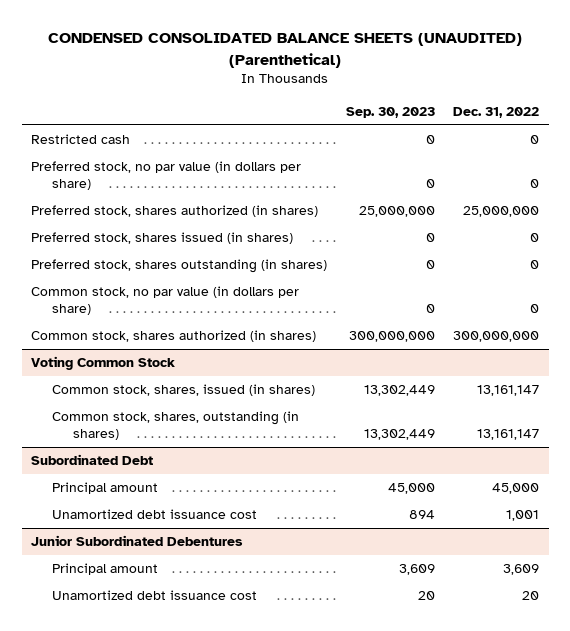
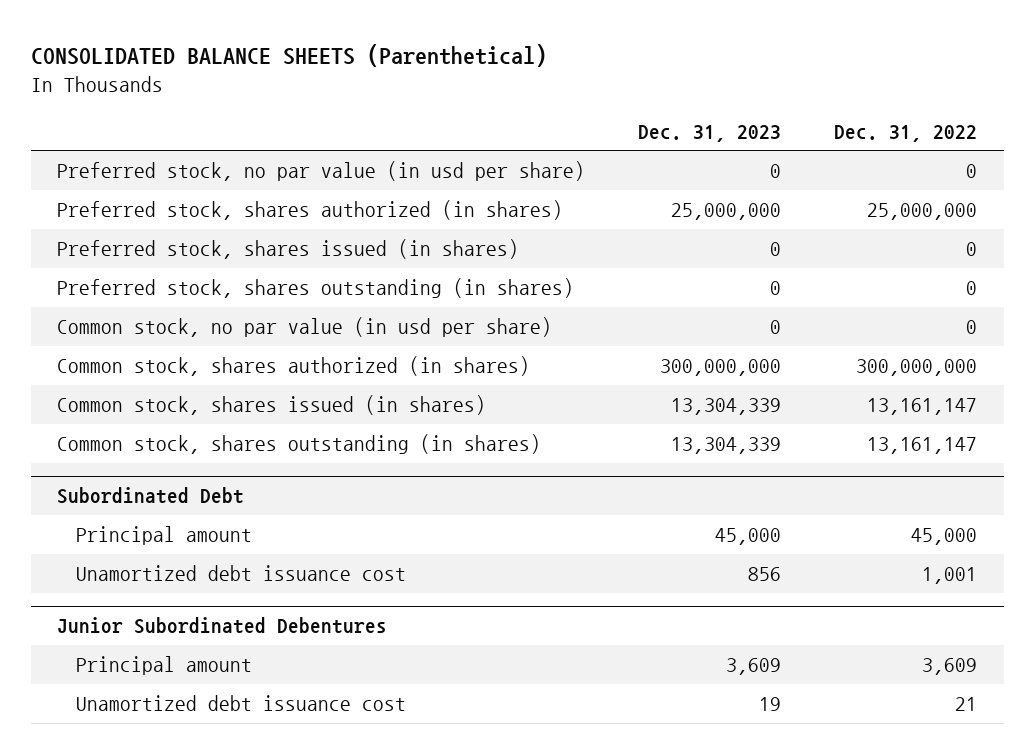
[48,33,523,68] CONDENSED CONSOLIDATED BALANCE SHEETS (UNAUDITED) (Parenthetical) -> [30,43,547,67] CONSOLIDATED BALANCE SHEETS (Parenthetical)
[345,106,435,118] Sep. 30, 2023 -> none
none -> [638,124,782,142] Dec. 31, 2023
[30,134,130,145] Restricted cash -> none
[30,161,301,191] Preferred stock, no par value (in dollars per share) -> [57,161,586,182] Preferred stock, no par value (in usd per share)
[30,286,299,316] Common stock, no par value (in dollars per share) -> [57,317,553,338] Common stock, no par value (in usd per share)
[30,356,175,371] Voting Common Stock -> none
[52,384,316,397] Common stock, shares, issued (in shares) -> [57,395,487,416] Common stock, shares issued (in shares)
[52,411,300,441] Common stock, shares, outstanding (in shares) -> [57,434,542,455] Common stock, shares outstanding (in shares)
[522,591,540,601] 20 -> [955,697,978,712] 21

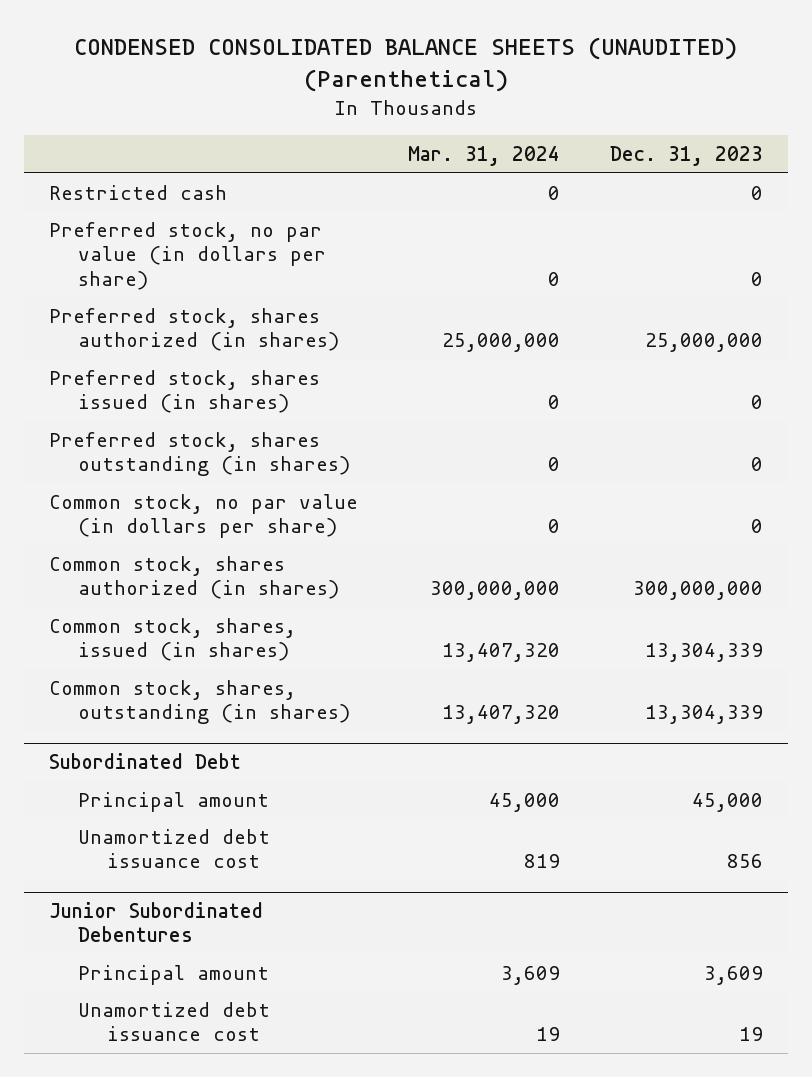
[30,43,547,67] CONSOLIDATED BALANCE SHEETS (Parenthetical) -> [73,37,737,93] CONDENSED CONSOLIDATED BALANCE SHEETS (UNAUDITED) (Parenthetical)
[834,124,978,142] Dec. 31, 2022 -> none
none -> [407,146,560,167] Mar. 31, 2024
none -> [48,184,227,200] Restricted cash
[57,161,586,182] Preferred stock, no par value (in usd per share) -> [48,221,326,290] Preferred stock, no par value (in dollars per share)
[57,317,553,338] Common stock, no par value (in usd per share) -> [48,493,358,539] Common stock, no par value (in dollars per share)
[57,395,487,416] Common stock, shares issued (in shares) -> [48,617,296,662] Common stock, shares, issued (in shares)
[57,434,542,455] Common stock, shares outstanding (in shares) -> [48,679,350,725] Common stock, shares, outstanding (in shares)

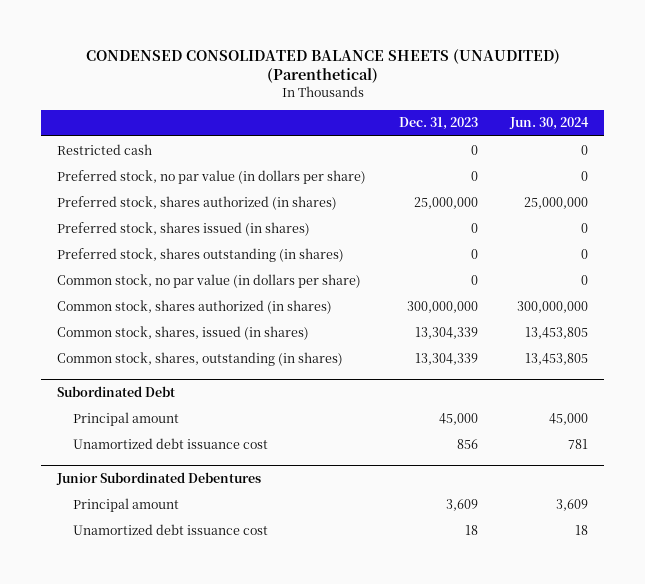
[407,146,560,167] Mar. 31, 2024 -> none
none -> [509,117,590,131] Jun. 30, 2024
[738,1027,763,1042] 19 -> [464,524,478,535] 18

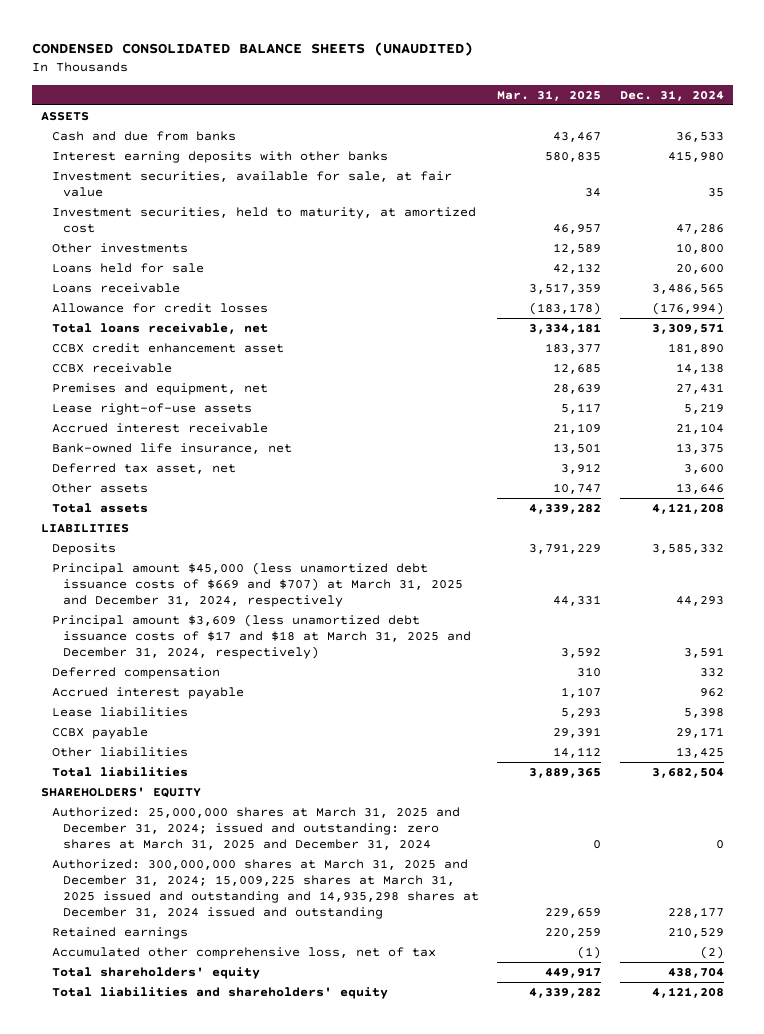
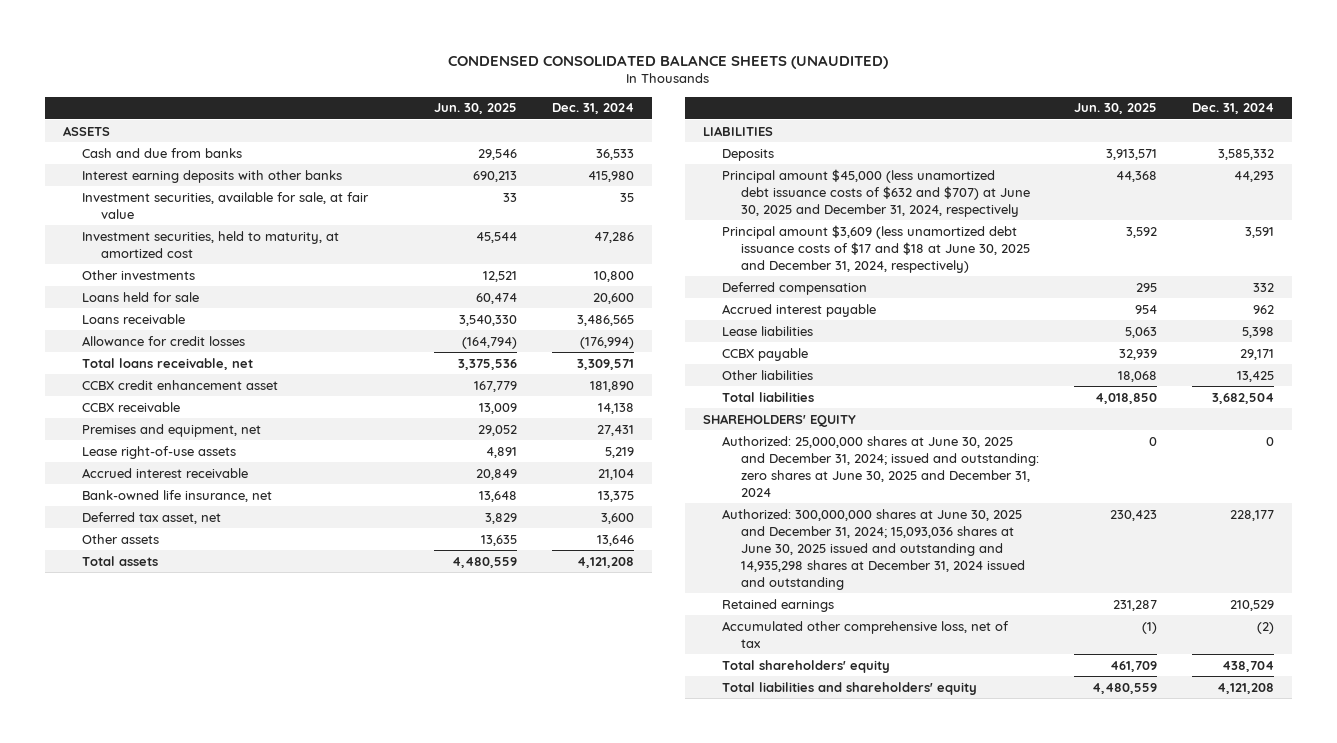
[497,89,602,101] Mar. 31, 2025 -> none
none -> [434,103,518,115] Jun. 30, 2025
[51,561,463,607] Principal amount $45,000 (less unamortized debt issuance costs of $669 and $707) at March 31, 2025 and December 31, 2024, respectively -> [721,168,1030,217] Principal amount $45,000 (less unamortized debt issuance costs of $632 and $707) at June 30, 2025 and December 31, 2024, respectively
[51,613,471,659] Principal amount $3,609 (less unamortized debt issuance costs of $17 and $18 at March 31, 2025 and December 31, 2024, respectively) -> [721,224,1030,273] Principal amount $3,609 (less unamortized debt issuance costs of $17 and $18 at June 30, 2025 and December 31, 2024, respectively)
[51,806,460,850] Authorized: 25,000,000 shares at March 31, 2025 and December 31, 2024; issued and outstanding: zero shares at March 31, 2025 and December 31, 2024 -> [721,435,1039,497] Authorized: 25,000,000 shares at June 30, 2025 and December 31, 2024; issued and outstanding: zero shares at June 30, 2025 and December 31, 2024
[51,858,479,919] Authorized: 300,000,000 shares at March 31, 2025 and December 31, 2024; 15,009,225 shares at March 31, 2025 issued and outstanding and 14,935,298 shares at December 31, 2024 issued and outstanding -> [721,508,1025,590] Authorized: 300,000,000 shares at June 30, 2025 and December 31, 2024; 15,093,036 shares at June 30, 2025 issued and outstanding and 14,935,298 shares at December 31, 2024 issued and outstanding

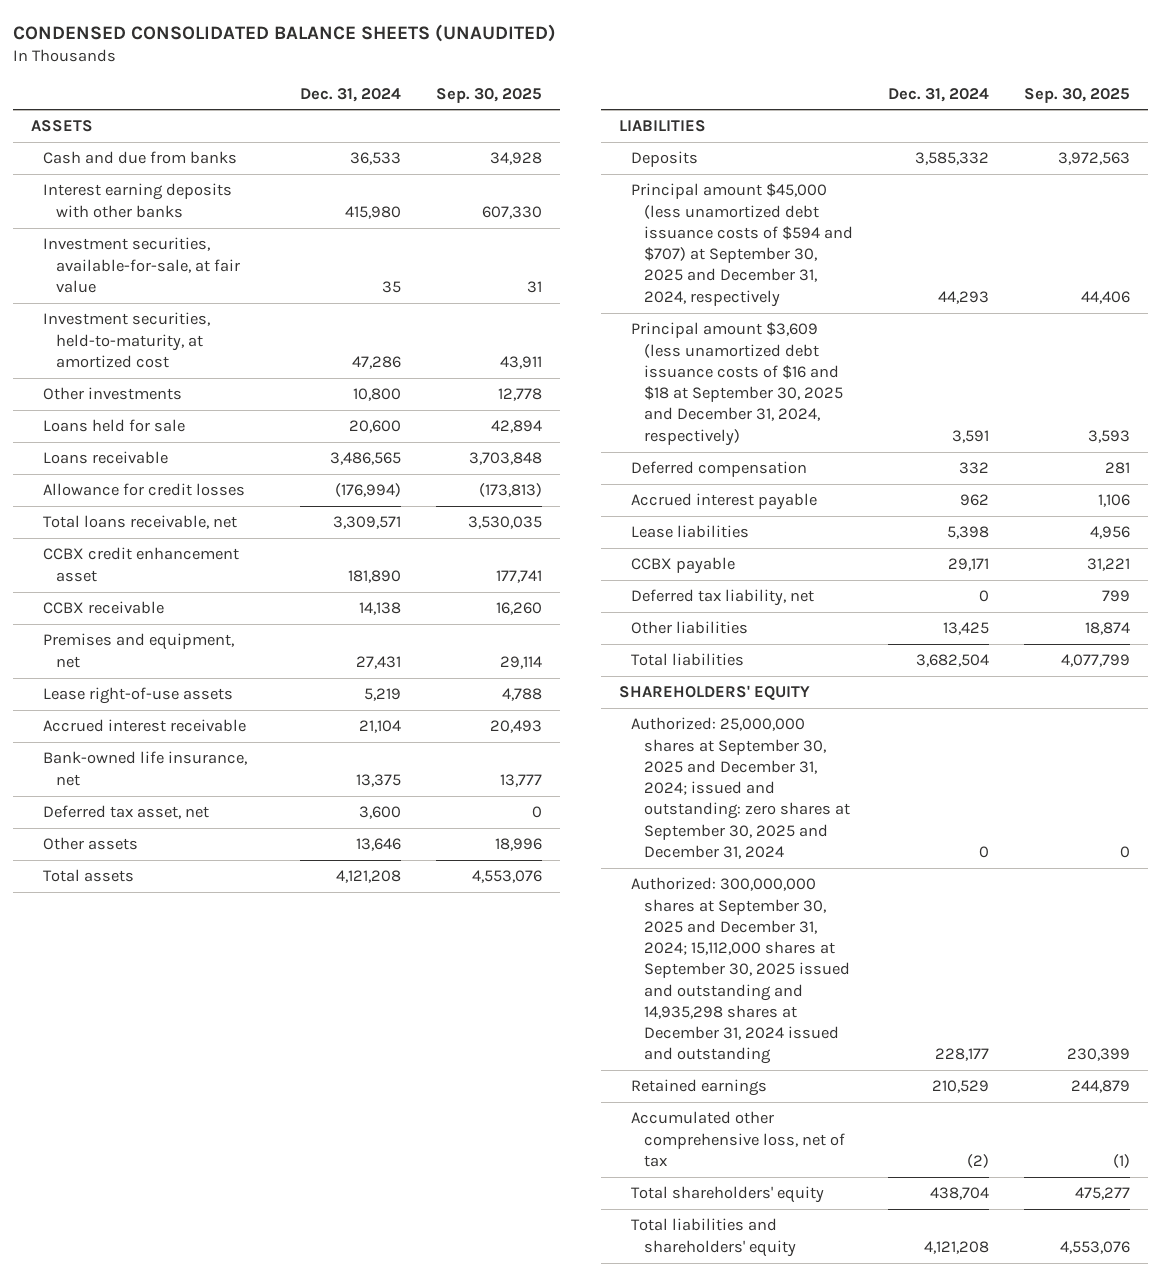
[434,103,518,115] Jun. 30, 2025 -> none
none -> [436,87,543,103] Sep. 30, 2025
[81,191,369,219] Investment securities, available for sale, at fair value -> [43,237,240,293] Investment securities, available-for-sale, at fair value
[81,230,339,258] Investment securities, held to maturity, at amortized cost -> [43,312,211,368] Investment securities, held-to-maturity, at amortized cost
[721,168,1030,217] Principal amount $45,000 (less unamortized debt issuance costs of $632 and $707) at June 30, 2025 and December 31, 2024, respectively -> [631,183,853,307] Principal amount $45,000 (less unamortized debt issuance costs of $594 and $707) at September 30, 2025 and December 31, 2024, respectively
[721,224,1030,273] Principal amount $3,609 (less unamortized debt issuance costs of $17 and $18 at June 30, 2025 and December 31, 2024, respectively) -> [631,322,843,446] Principal amount $3,609 (less unamortized debt issuance costs of $16 and $18 at September 30, 2025 and December 31, 2024, respectively)
none -> [631,589,815,607] Deferred tax liability, net
[721,435,1039,497] Authorized: 25,000,000 shares at June 30, 2025 and December 31, 2024; issued and outstanding: zero shares at June 30, 2025 and December 31, 2024 -> [631,717,850,859] Authorized: 25,000,000 shares at September 30, 2025 and December 31, 2024; issued and outstanding: zero shares at September 30, 2025 and December 31, 2024
[721,508,1025,590] Authorized: 300,000,000 shares at June 30, 2025 and December 31, 2024; 15,093,036 shares at June 30, 2025 issued and outstanding and 14,935,298 shares at December 31, 2024 issued and outstanding -> [631,877,850,1065] Authorized: 300,000,000 shares at September 30, 2025 and December 31, 2024; 15,112,000 shares at September 30, 2025 issued and outstanding and 14,935,298 shares at December 31, 2024 issued and outstanding

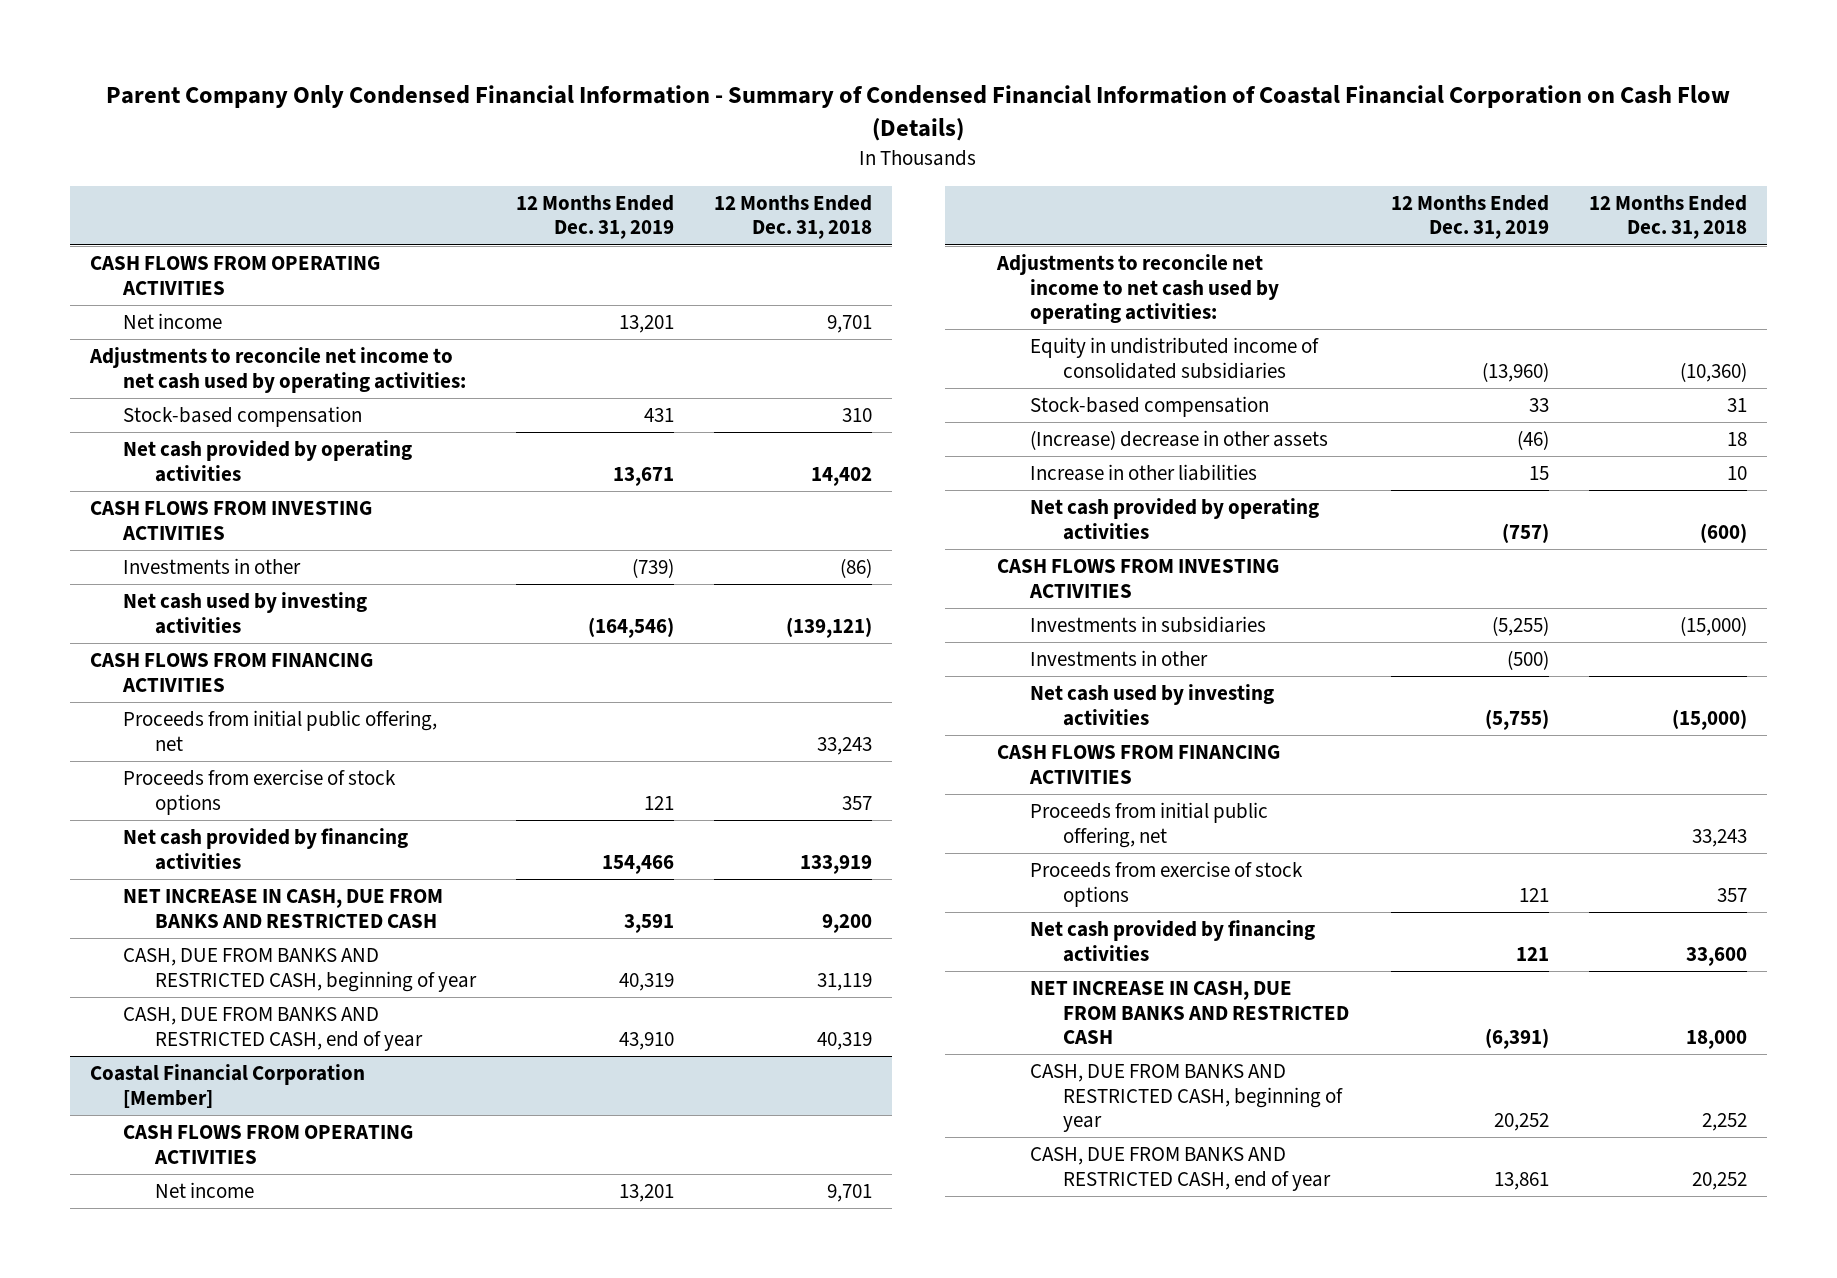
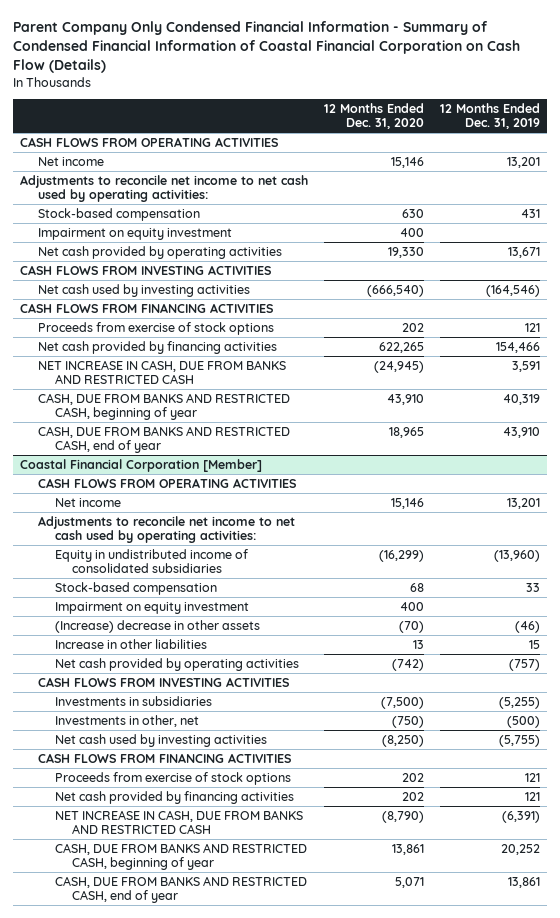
[713,194,872,240] 12 Months Ended Dec. 31, 2018 -> none
none -> [323,102,424,130] 12 Months Ended Dec. 31, 2020
none -> [37,227,232,240] Impairment on equity investment
[122,558,301,575] Investments in other -> none
[122,710,437,751] Proceeds from initial public offering, net -> none
none -> [54,601,249,614] Impairment on equity investment
[1030,650,1209,667] Investments in other -> [54,714,199,727] Investments in other, net
[1030,802,1269,848] Proceeds from initial public offering, net -> none

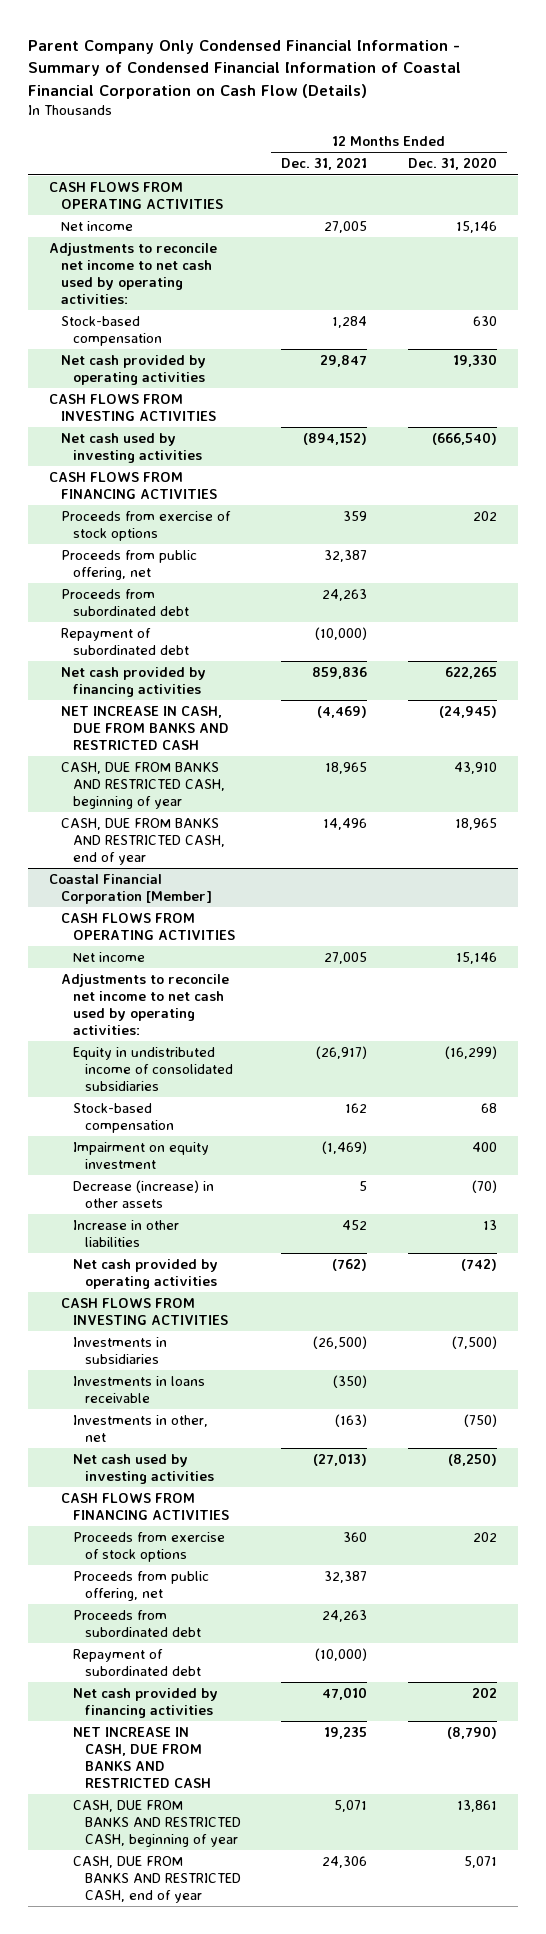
[439,102,540,130] 12 Months Ended Dec. 31, 2019 -> none
none -> [281,157,368,171] Dec. 31, 2021
[37,227,232,240] Impairment on equity investment -> none
none -> [60,550,197,581] Proceeds from public offering, net
none -> [60,589,189,617] Proceeds from subordinated debt
none -> [60,628,189,656] Repayment of subordinated debt
[54,619,260,633] (Increase) decrease in other assets -> [72,1180,214,1209] Decrease (increase) in other assets
none -> [72,1376,205,1404] Investments in loans receivable
none -> [72,1571,209,1602] Proceeds from public offering, net
none -> [72,1610,201,1638] Proceeds from subordinated debt
none -> [72,1649,201,1677] Repayment of subordinated debt

